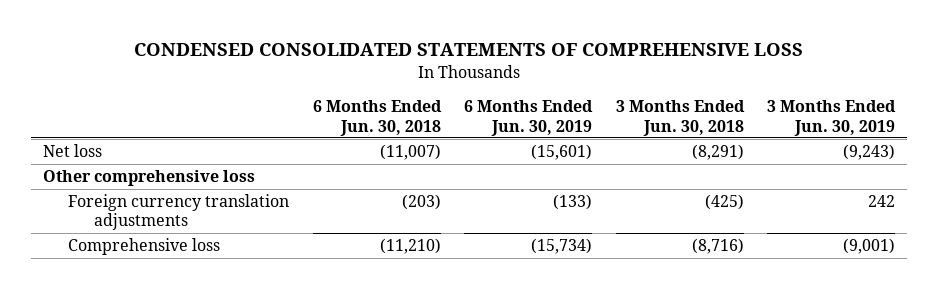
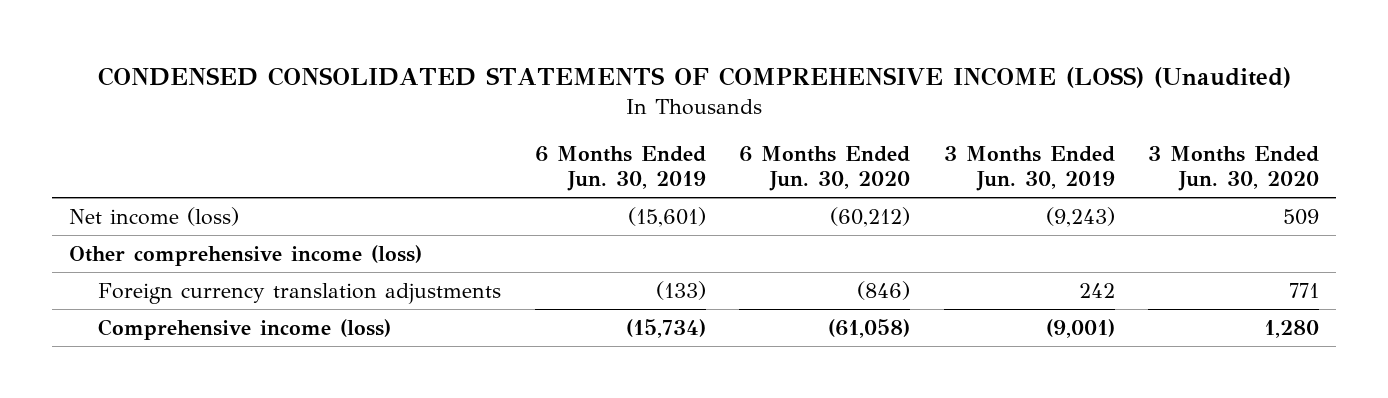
[133,43,803,57] CONDENSED CONSOLIDATED STATEMENTS OF COMPREHENSIVE LOSS -> [98,67,1292,89] CONDENSED CONSOLIDATED STATEMENTS OF COMPREHENSIVE INCOME (LOSS) (Unaudited)
[312,100,442,136] 6 Months Ended Jun. 30, 2018 -> none
[615,100,745,136] 3 Months Ended Jun. 30, 2018 -> none
none -> [739,146,911,192] 6 Months Ended Jun. 30, 2020
none -> [1148,146,1320,192] 3 Months Ended Jun. 30, 2020
[42,144,102,158] Net loss -> [69,206,240,226] Net income (loss)
[42,170,255,187] Other comprehensive loss -> [69,244,423,266] Other comprehensive income (loss)
[68,238,221,256] Comprehensive loss -> [98,318,392,340] Comprehensive income (loss)

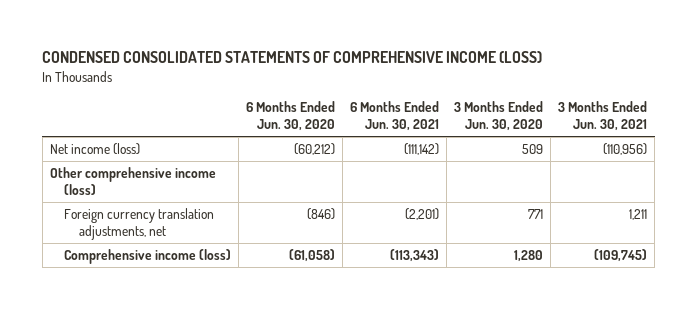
[98,67,1292,89] CONDENSED CONSOLIDATED STATEMENTS OF COMPREHENSIVE INCOME (LOSS) (Unaudited) -> [42,51,543,64] CONDENSED CONSOLIDATED STATEMENTS OF COMPREHENSIVE INCOME (LOSS)
[534,146,706,192] 6 Months Ended Jun. 30, 2019 -> none
[943,146,1115,192] 3 Months Ended Jun. 30, 2019 -> none
none -> [350,101,440,132] 6 Months Ended Jun. 30, 2021
none -> [558,101,648,132] 3 Months Ended Jun. 30, 2021
[98,282,502,304] Foreign currency translation adjustments -> [64,208,215,240] Foreign currency translation adjustments, net

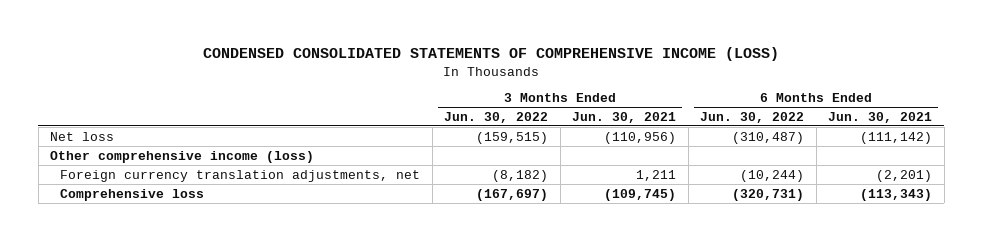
[246,101,336,132] 6 Months Ended Jun. 30, 2020 -> none
[454,101,544,132] 3 Months Ended Jun. 30, 2020 -> none
none -> [444,111,549,123] Jun. 30, 2022
none -> [700,111,805,123] Jun. 30, 2022
[49,143,140,156] Net income (loss) -> [50,131,115,141] Net loss
[64,249,232,265] Comprehensive income (loss) -> [60,188,205,201] Comprehensive loss

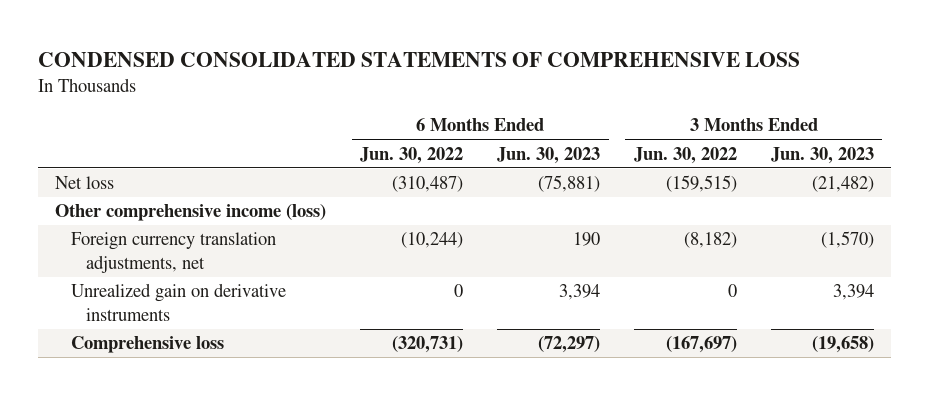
[203,47,780,62] CONDENSED CONSOLIDATED STATEMENTS OF COMPREHENSIVE INCOME (LOSS) -> [38,52,801,68] CONDENSED CONSOLIDATED STATEMENTS OF COMPREHENSIVE LOSS
[572,111,677,123] Jun. 30, 2021 -> none
[828,111,933,123] Jun. 30, 2021 -> none
none -> [497,146,601,164] Jun. 30, 2023
none -> [770,146,874,164] Jun. 30, 2023
none -> [70,283,286,321] Unrealized gain on derivative instruments

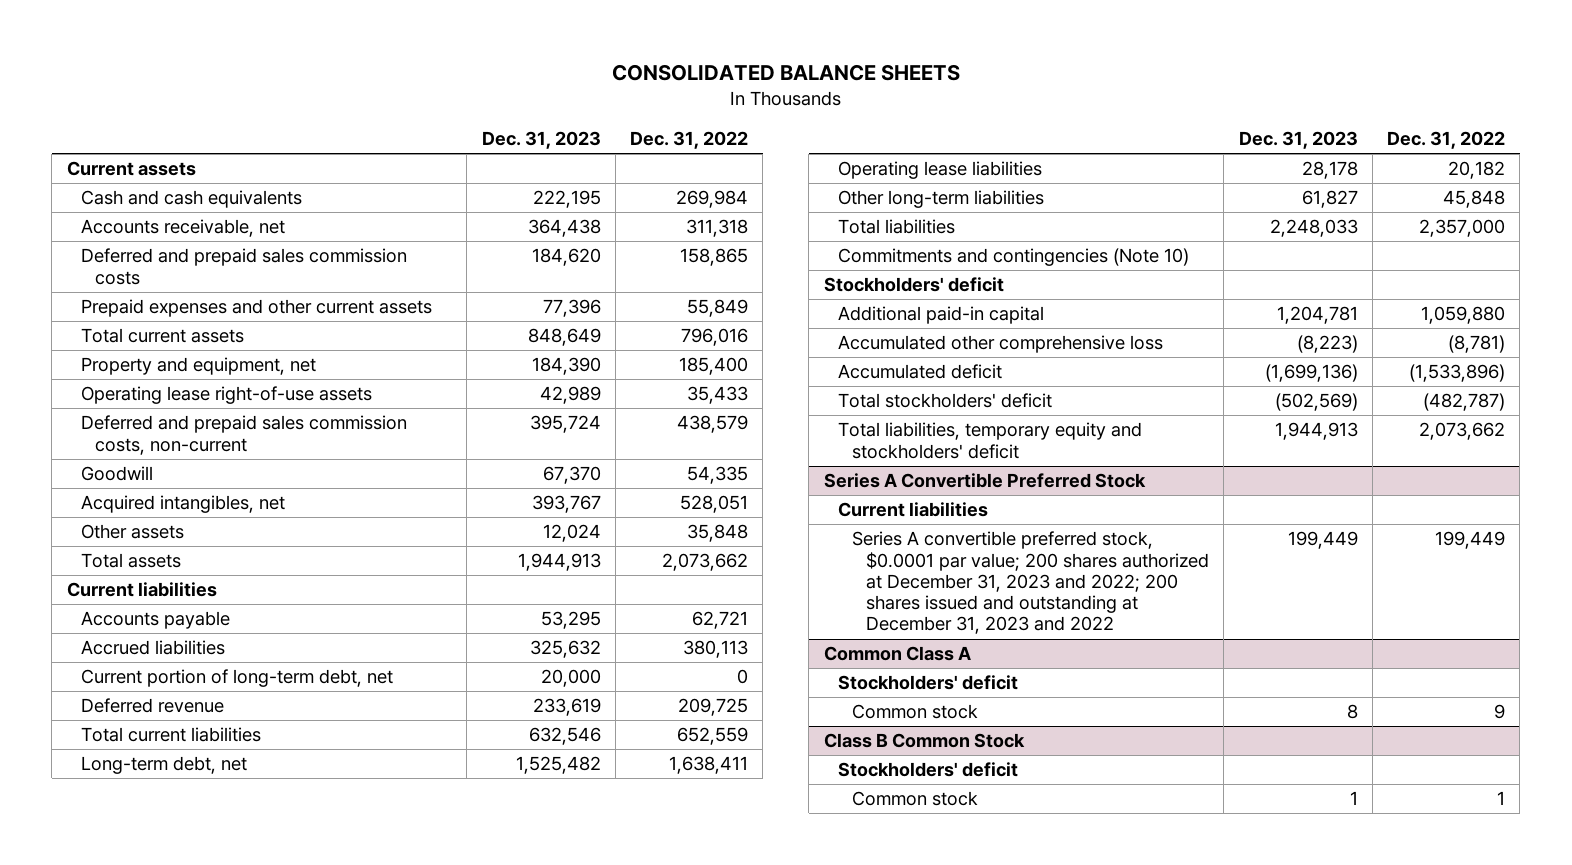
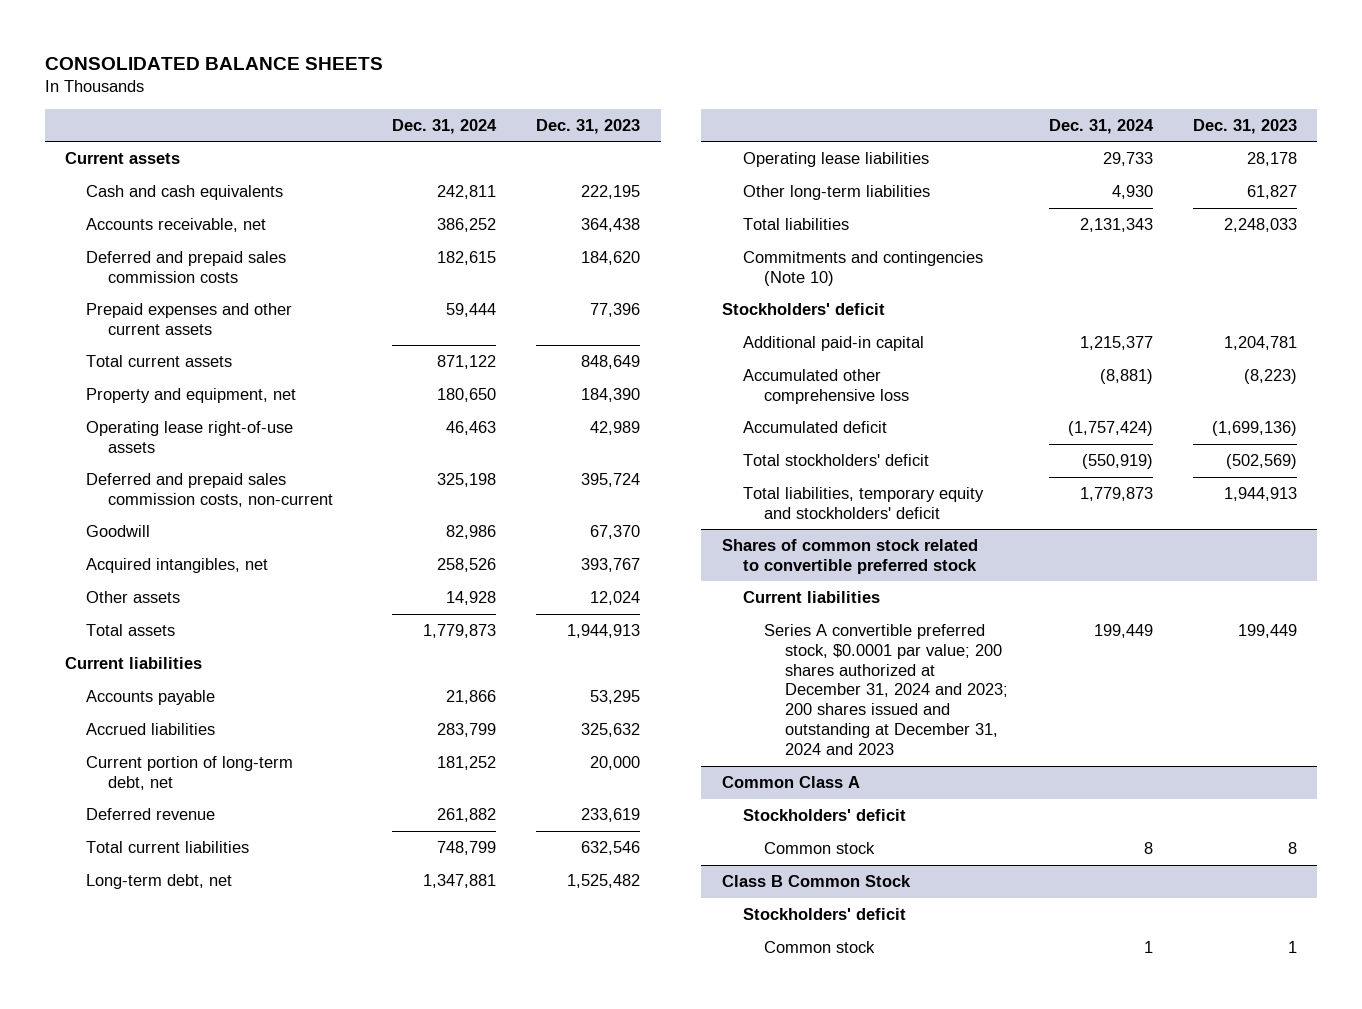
[630,130,749,149] Dec. 31, 2022 -> none
none -> [392,118,498,134] Dec. 31, 2024
[823,473,1146,489] Series A Convertible Preferred Stock -> [721,538,978,574] Shares of common stock related to convertible preferred stock
[851,531,1210,635] Series A convertible preferred stock, $0.0001 par value; 200 shares authorized at December 31, 2023 and 2022; 200 shares issued and outstanding at December 31, 2023 and 2022 -> [764,623,1009,756] Series A convertible preferred stock, $0.0001 par value; 200 shares authorized at December 31, 2024 and 2023; 200 shares issued and outstanding at December 31, 2024 and 2023

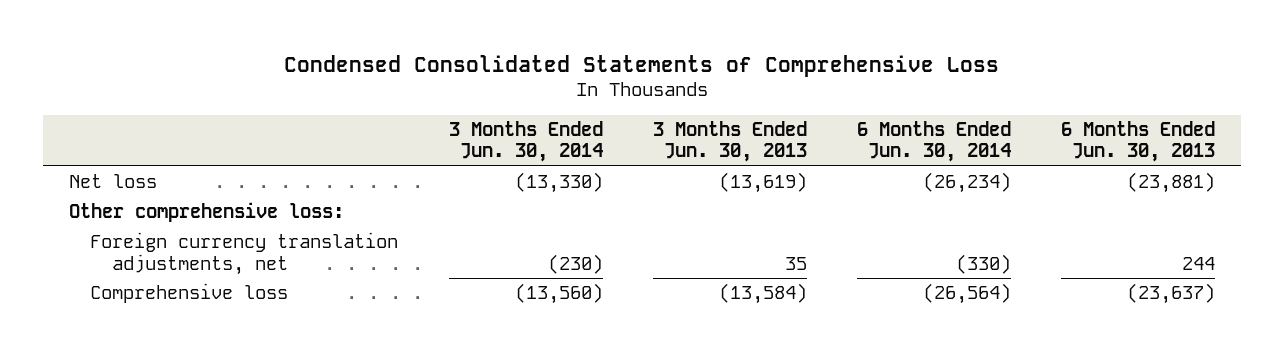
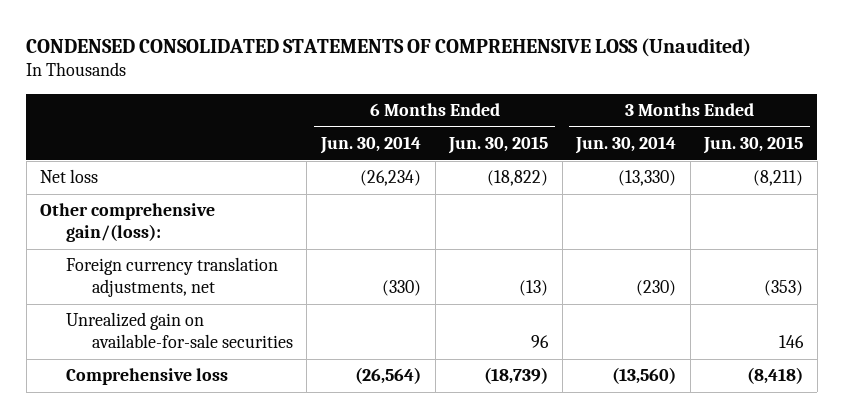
[283,54,999,77] Condensed Consolidated Statements of Comprehensive Loss -> [26,37,752,57] CONDENSED CONSOLIDATED STATEMENTS OF COMPREHENSIVE LOSS (Unaudited)
[652,121,807,163] 3 Months Ended Jun. 30, 2013 -> none
[1061,121,1216,163] 6 Months Ended Jun. 30, 2013 -> none
none -> [448,136,549,155] Jun. 30, 2015
none -> [703,136,804,155] Jun. 30, 2015
[68,202,344,223] Other comprehensive loss: -> [40,203,216,243] Other comprehensive gain/(loss):
none -> [66,312,293,349] Unrealized gain on available-for-sale securities

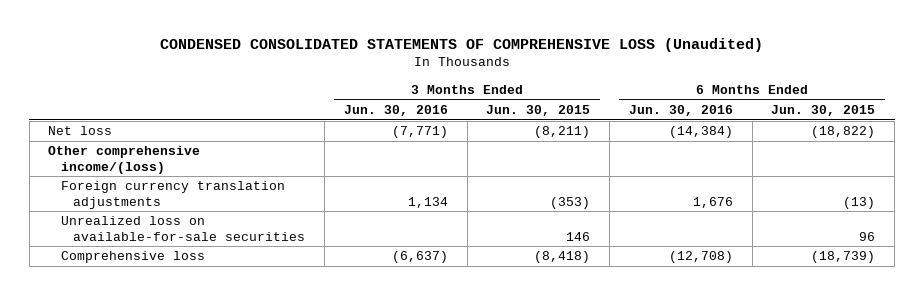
[319,136,421,155] Jun. 30, 2014 -> none
[575,136,677,155] Jun. 30, 2014 -> none
none -> [343,104,448,116] Jun. 30, 2016
none -> [628,104,733,116] Jun. 30, 2016
[40,203,216,243] Other comprehensive gain/(loss): -> [48,146,201,174] Other comprehensive income/(loss)
[66,257,279,298] Foreign currency translation adjustments, net -> [60,181,285,209] Foreign currency translation adjustments
[66,312,293,349] Unrealized gain on available-for-sale securities -> [60,216,306,241] Unrealized loss on available-for-sale securities

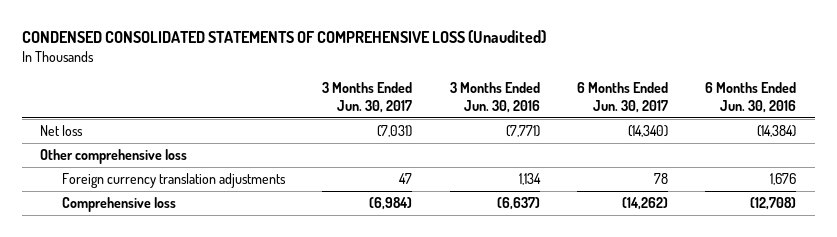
[486,104,591,116] Jun. 30, 2015 -> none
[771,104,876,116] Jun. 30, 2015 -> none
none -> [322,81,413,113] 3 Months Ended Jun. 30, 2017
none -> [577,81,669,113] 6 Months Ended Jun. 30, 2017
[48,146,201,174] Other comprehensive income/(loss) -> [40,148,188,164] Other comprehensive loss
[60,216,306,241] Unrealized loss on available-for-sale securities -> none

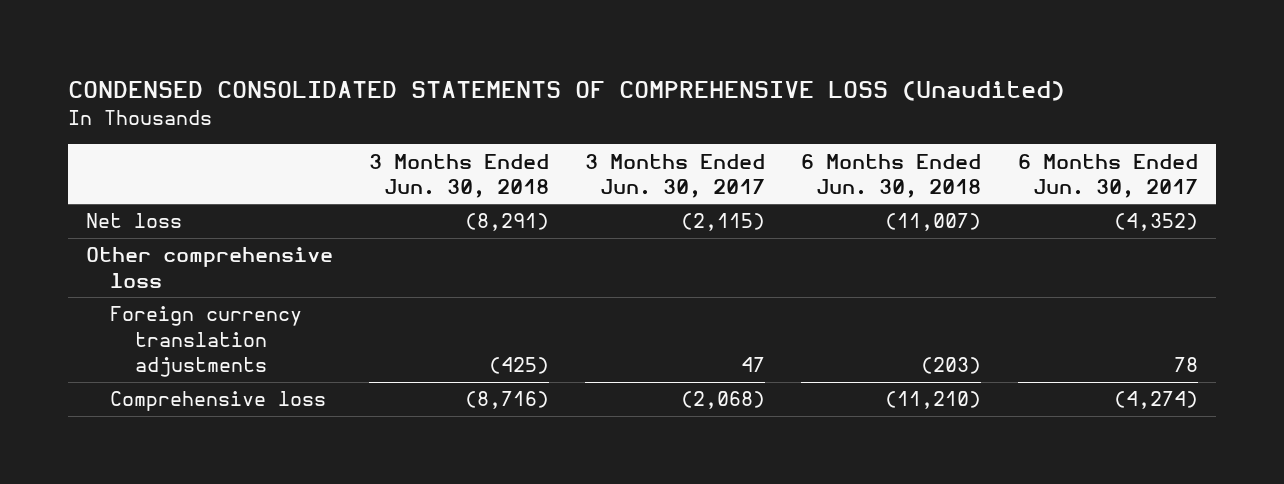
[449,81,540,113] 3 Months Ended Jun. 30, 2016 -> none
[705,81,797,113] 6 Months Ended Jun. 30, 2016 -> none
none -> [369,153,550,198] 3 Months Ended Jun. 30, 2018
none -> [801,153,982,198] 6 Months Ended Jun. 30, 2018
[377,124,413,137] (7,031) -> [681,213,766,232] (2,115)
[628,124,669,137] (14,340) -> [1113,213,1198,232] (4,352)
[369,196,413,210] (6,984) -> [681,391,766,410] (2,068)
[622,196,669,210] (14,262) -> [1113,391,1198,410] (4,274)

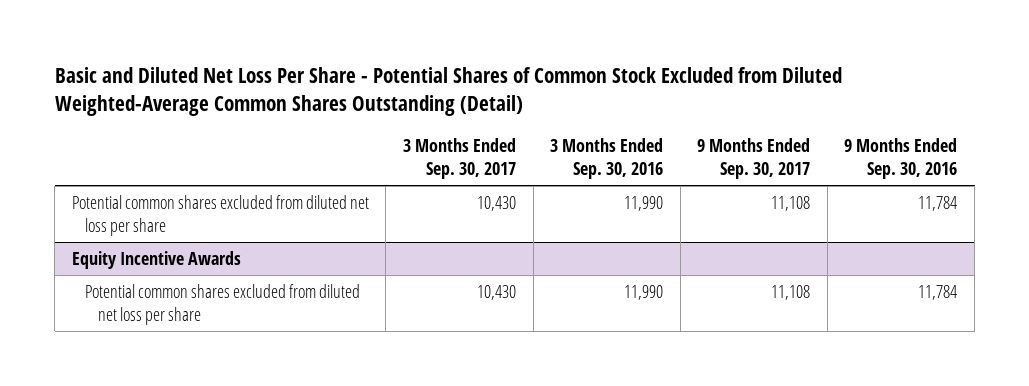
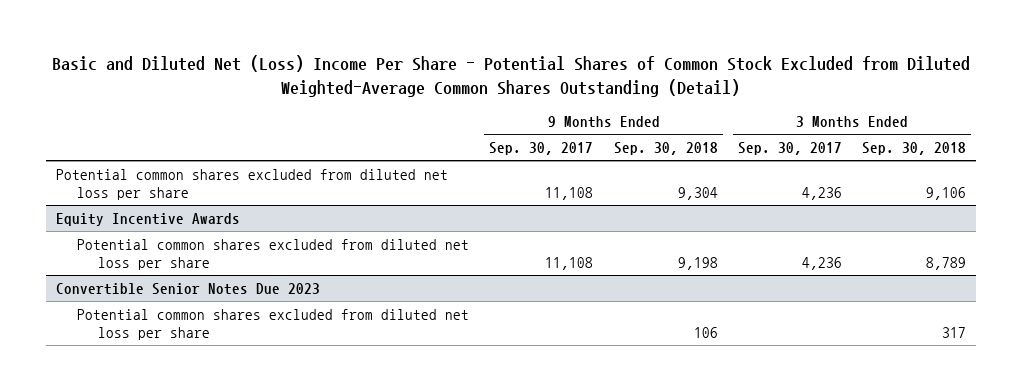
[54,67,842,117] Basic and Diluted Net Loss Per Share - Potential Shares of Common Stock Excluded from Diluted Weighted-Average Common Shares Outstanding (Detail) -> [52,55,971,97] Basic and Diluted Net (Loss) Income Per Share - Potential Shares of Common Stock Excluded from Diluted Weighted-Average Common Shares Outstanding (Detail)
[550,138,664,180] 3 Months Ended Sep. 30, 2016 -> none
[844,138,958,180] 9 Months Ended Sep. 30, 2016 -> none
none -> [613,142,718,156] Sep. 30, 2018
none -> [862,142,967,156] Sep. 30, 2018
[477,196,517,212] 10,430 -> [802,186,843,200] 4,236
[477,285,517,301] 10,430 -> [802,256,843,270] 4,236
none -> [56,282,321,295] Convertible Senior Notes Due 2023
none -> [77,308,470,340] Potential common shares excluded from diluted net loss per share

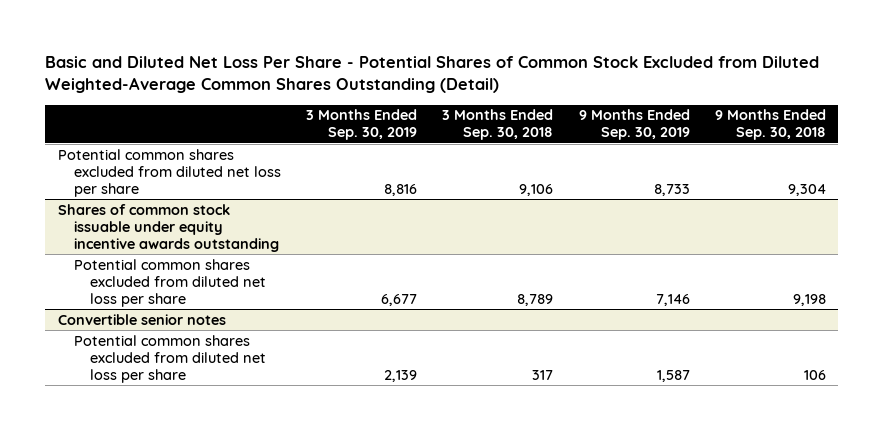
[52,55,971,97] Basic and Diluted Net (Loss) Income Per Share - Potential Shares of Common Stock Excluded from Diluted Weighted-Average Common Shares Outstanding (Detail) -> [45,55,820,94] Basic and Diluted Net Loss Per Share - Potential Shares of Common Stock Excluded from Diluted Weighted-Average Common Shares Outstanding (Detail)
[489,142,594,156] Sep. 30, 2017 -> none
[738,142,843,156] Sep. 30, 2017 -> none
none -> [306,109,418,141] 3 Months Ended Sep. 30, 2019
none -> [578,109,690,141] 9 Months Ended Sep. 30, 2019
[56,212,241,226] Equity Incentive Awards -> [57,203,279,252] Shares of common stock issuable under equity incentive awards outstanding
[56,282,321,295] Convertible Senior Notes Due 2023 -> [57,313,226,325] Convertible senior notes

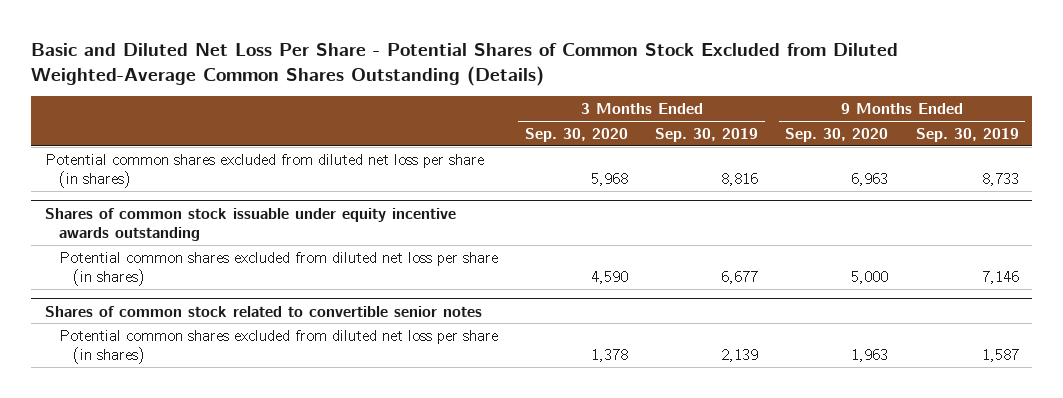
[45,55,820,94] Basic and Diluted Net Loss Per Share - Potential Shares of Common Stock Excluded from Diluted Weighted-Average Common Shares Outstanding (Detail) -> [31,42,899,86] Basic and Diluted Net Loss Per Share - Potential Shares of Common Stock Excluded from Diluted Weighted-Average Common Shares Outstanding (Details)
[442,109,554,141] 3 Months Ended Sep. 30, 2018 -> none
[714,109,826,141] 9 Months Ended Sep. 30, 2018 -> none
none -> [524,127,628,142] Sep. 30, 2020
none -> [785,127,889,142] Sep. 30, 2020
[57,148,281,197] Potential common shares excluded from diluted net loss per share -> [44,153,484,189] Potential common shares excluded from diluted net loss per share (in shares)
[57,313,226,325] Convertible senior notes -> none
[73,258,267,307] Potential common shares excluded from diluted net loss per share -> [58,251,498,287] Potential common shares excluded from diluted net loss per share (in shares)
none -> [44,305,482,317] Shares of common stock related to convertible senior notes
[73,334,267,383] Potential common shares excluded from diluted net loss per share -> [58,329,498,365] Potential common shares excluded from diluted net loss per share (in shares)

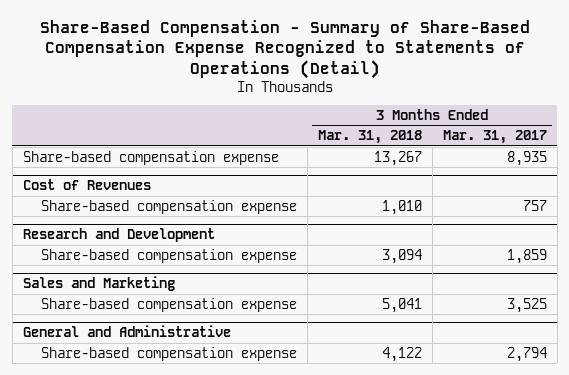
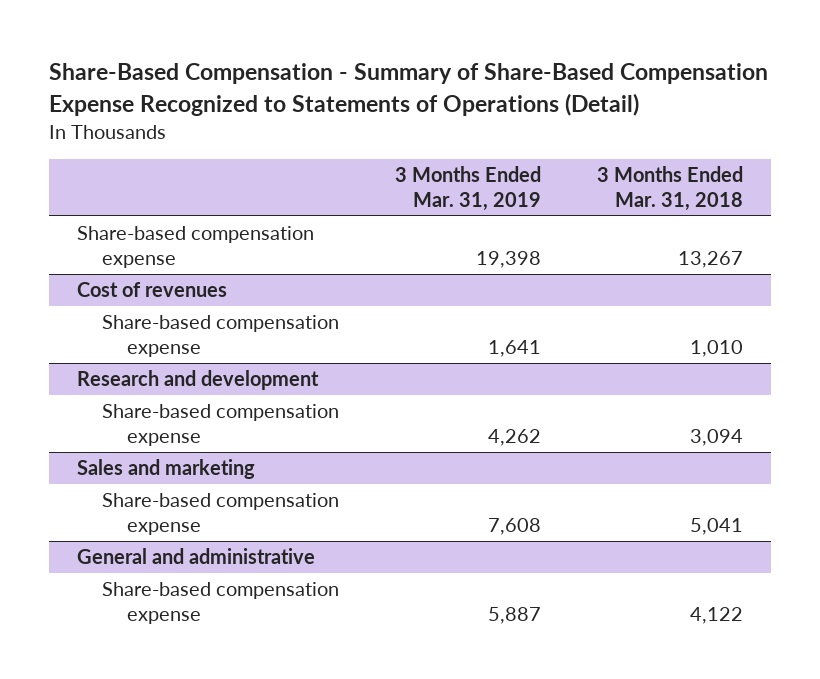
[442,130,547,145] Mar. 31, 2017 -> none
none -> [394,165,541,212] 3 Months Ended Mar. 31, 2019
[22,179,151,191] Cost of Revenues -> [76,282,227,298] Cost of revenues
[22,228,215,243] Research and Development -> [76,370,319,391] Research and development
[22,276,175,292] Sales and Marketing -> [76,459,255,480] Sales and marketing
[22,325,231,338] General and Administrative -> [76,548,315,565] General and administrative

